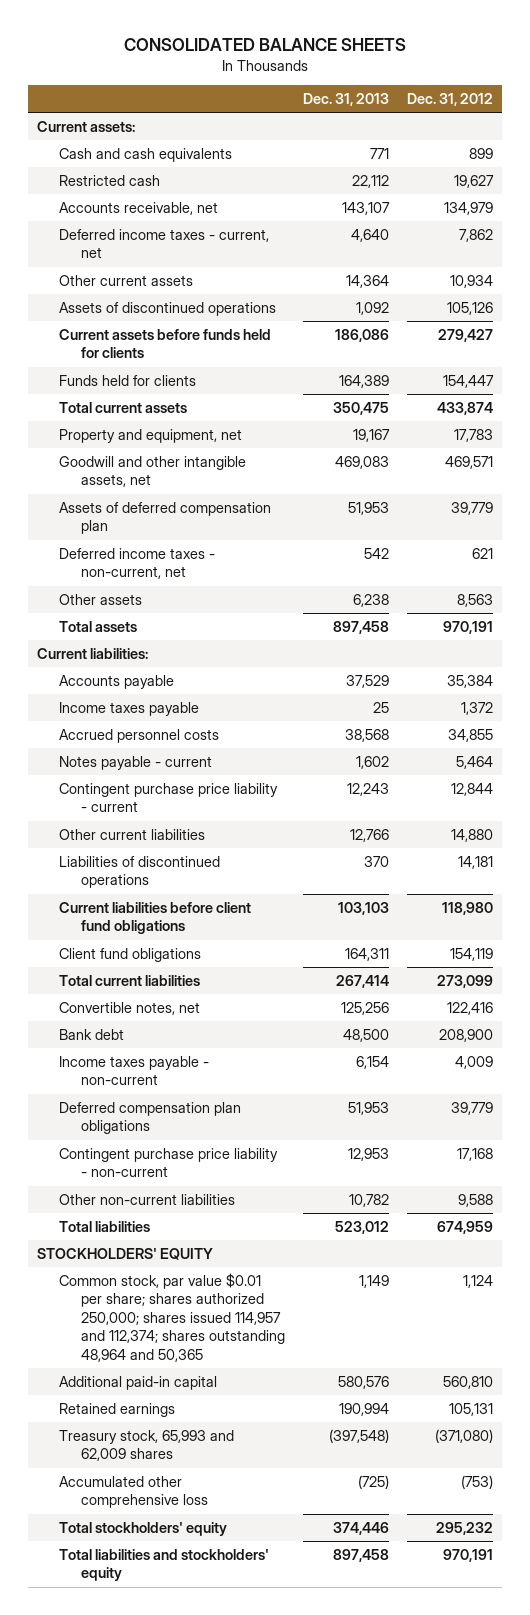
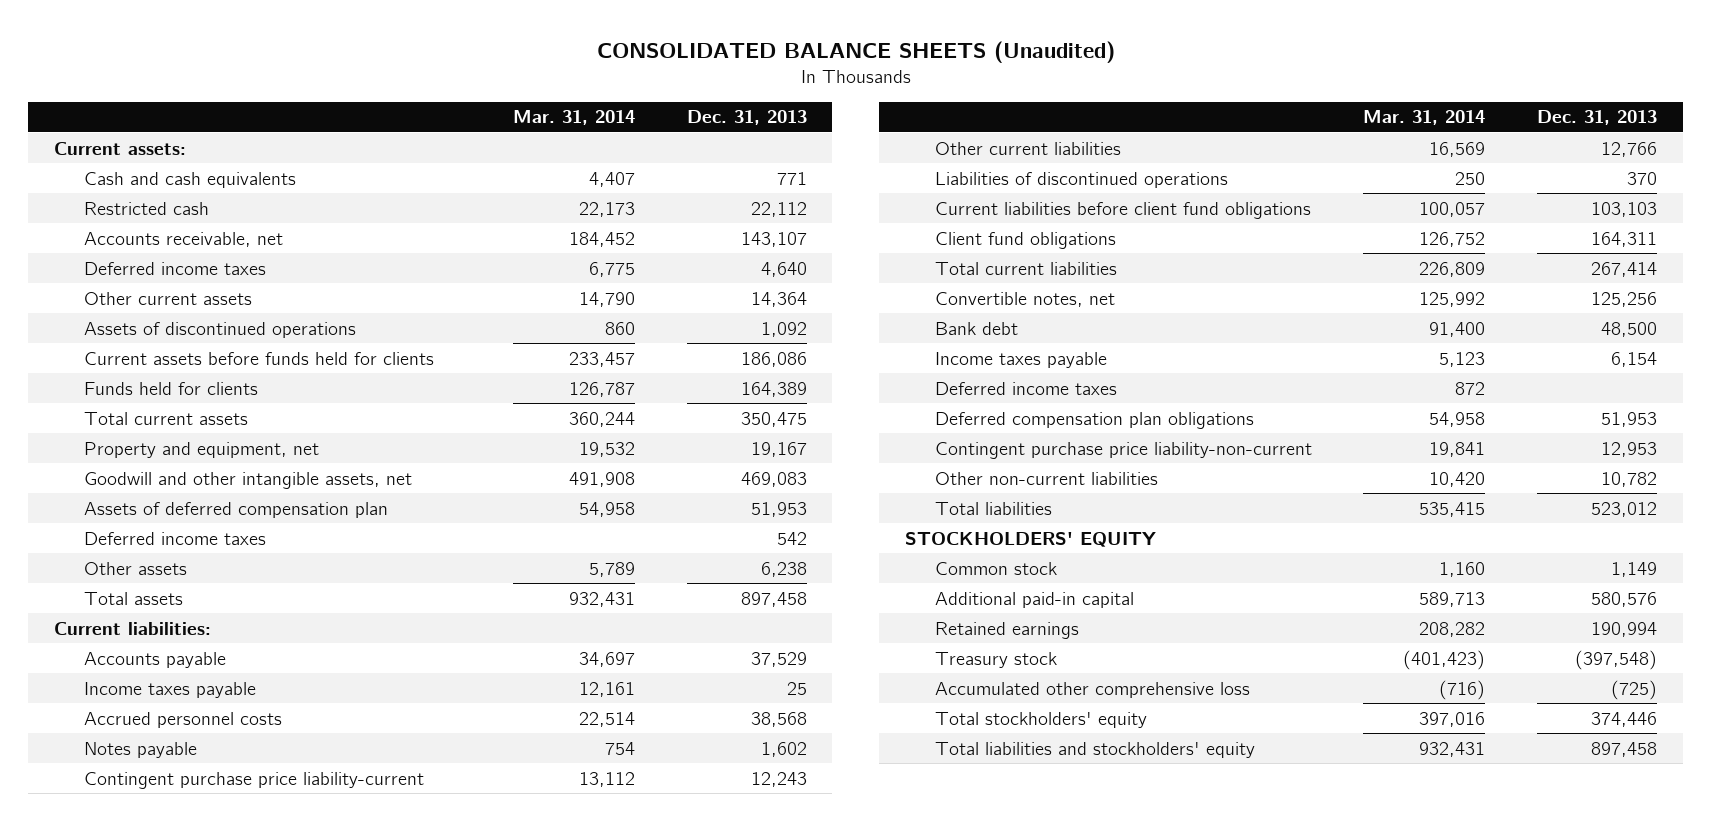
[123,37,406,51] CONSOLIDATED BALANCE SHEETS -> [596,40,1115,63] CONSOLIDATED BALANCE SHEETS (Unaudited)
[407,93,494,107] Dec. 31, 2012 -> none
none -> [512,110,635,126] Mar. 31, 2014
[58,228,269,259] Deferred income taxes - current, net -> [83,261,266,275] Deferred income taxes
[58,547,215,580] Deferred income taxes - non-current, net -> [83,531,266,545] Deferred income taxes
[58,755,212,770] Notes payable - current -> [83,741,197,758] Notes payable
[58,782,278,813] Contingent purchase price liability - current -> [83,771,424,789] Contingent purchase price liability-current
[58,1055,209,1086] Income taxes payable - non-current -> [934,351,1107,368] Income taxes payable
none -> [934,381,1117,395] Deferred income taxes
[58,1147,278,1178] Contingent purchase price liability - non-current -> [934,441,1312,459] Contingent purchase price liability-non-current
[58,1272,285,1362] Common stock, par value $0.01 per share; shares authorized 250,000; shares issued 114,957 and 112,374; shares outstanding 48,964 and 50,365 -> [934,561,1057,575] Common stock
[58,1429,234,1462] Treasury stock, 65,993 and 62,009 shares -> [934,651,1057,668] Treasury stock

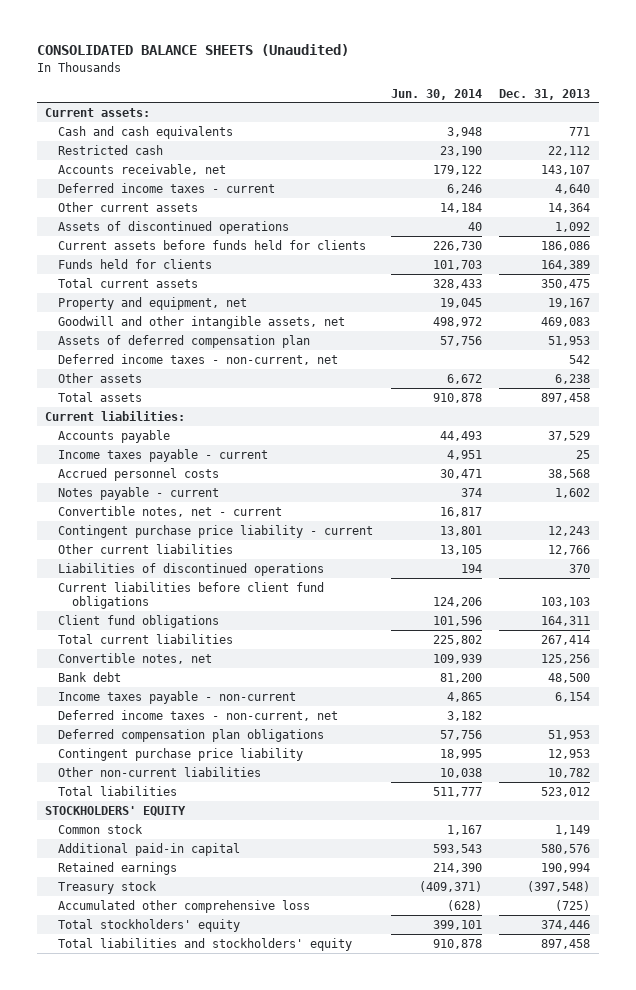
[512,110,635,126] Mar. 31, 2014 -> none
none -> [390,88,482,100] Jun. 30, 2014
[83,261,266,275] Deferred income taxes -> [58,182,276,193] Deferred income taxes - current
[83,531,266,545] Deferred income taxes -> [58,353,339,365] Deferred income taxes - non-current, net
[83,681,256,698] Income taxes payable -> [58,448,269,462] Income taxes payable - current
[83,741,197,758] Notes payable -> [58,486,220,500] Notes payable - current
none -> [58,505,283,517] Convertible notes, net - current
[83,771,424,789] Contingent purchase price liability-current -> [58,524,374,538] Contingent purchase price liability - current
[934,351,1107,368] Income taxes payable -> [58,690,297,704] Income taxes payable - non-current
[934,381,1117,395] Deferred income taxes -> [58,709,339,721] Deferred income taxes - non-current, net
[934,441,1312,459] Contingent purchase price liability-non-current -> [58,747,304,761] Contingent purchase price liability

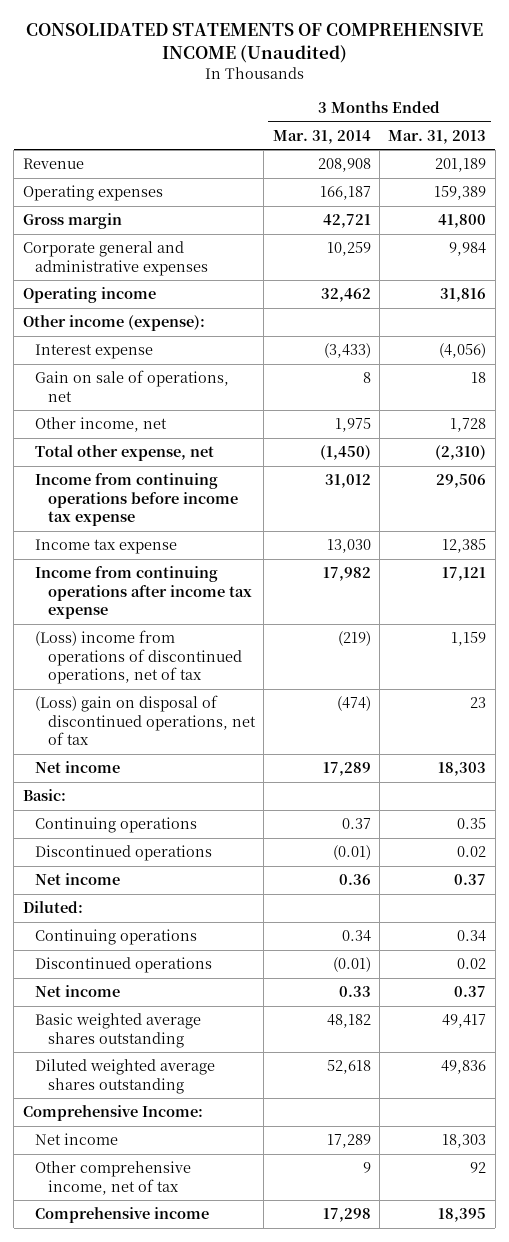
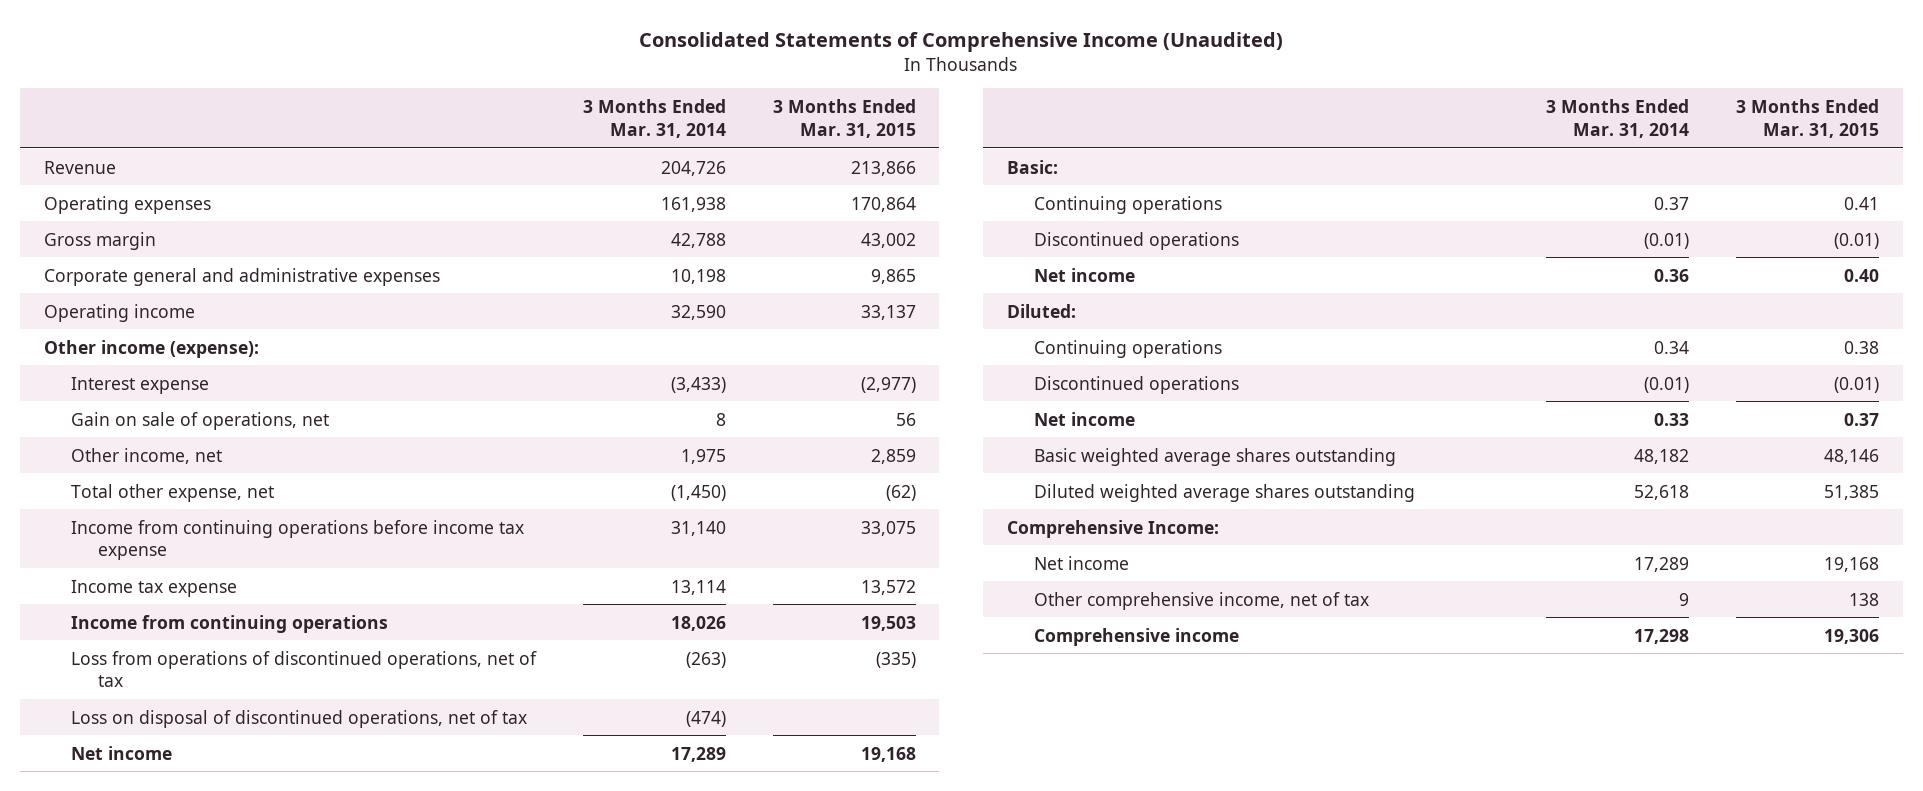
[25,23,483,64] CONSOLIDATED STATEMENTS OF COMPREHENSIVE INCOME (Unaudited) -> [639,32,1284,53] Consolidated Statements of Comprehensive Income (Unaudited)
[388,129,487,144] Mar. 31, 2013 -> none
none -> [772,99,916,138] 3 Months Ended Mar. 31, 2015
[317,158,371,173] 208,908 -> [660,160,726,176] 204,726
[319,186,371,201] 166,187 -> [660,196,726,212] 161,938
[322,214,371,229] 42,721 -> [670,232,726,248] 42,788
[326,242,371,257] 10,259 -> [670,268,726,284] 10,198
[320,288,371,303] 32,462 -> [670,304,726,320] 32,590
[324,474,371,489] 31,012 -> [670,520,726,536] 31,140
[326,539,371,554] 13,030 -> [670,579,726,595] 13,114
[35,566,252,619] Income from continuing operations after income tax expense -> [70,614,388,633] Income from continuing operations
[322,567,371,582] 17,982 -> [670,615,726,631] 18,026
[35,630,242,684] (Loss) income from operations of discontinued operations, net of tax -> [70,650,537,688] Loss from operations of discontinued operations, net of tax
[337,631,371,647] (219) -> [685,651,726,668] (263)
[35,695,256,745] (Loss) gain on disposal of discontinued operations, net of tax -> [70,709,527,728] Loss on disposal of discontinued operations, net of tax

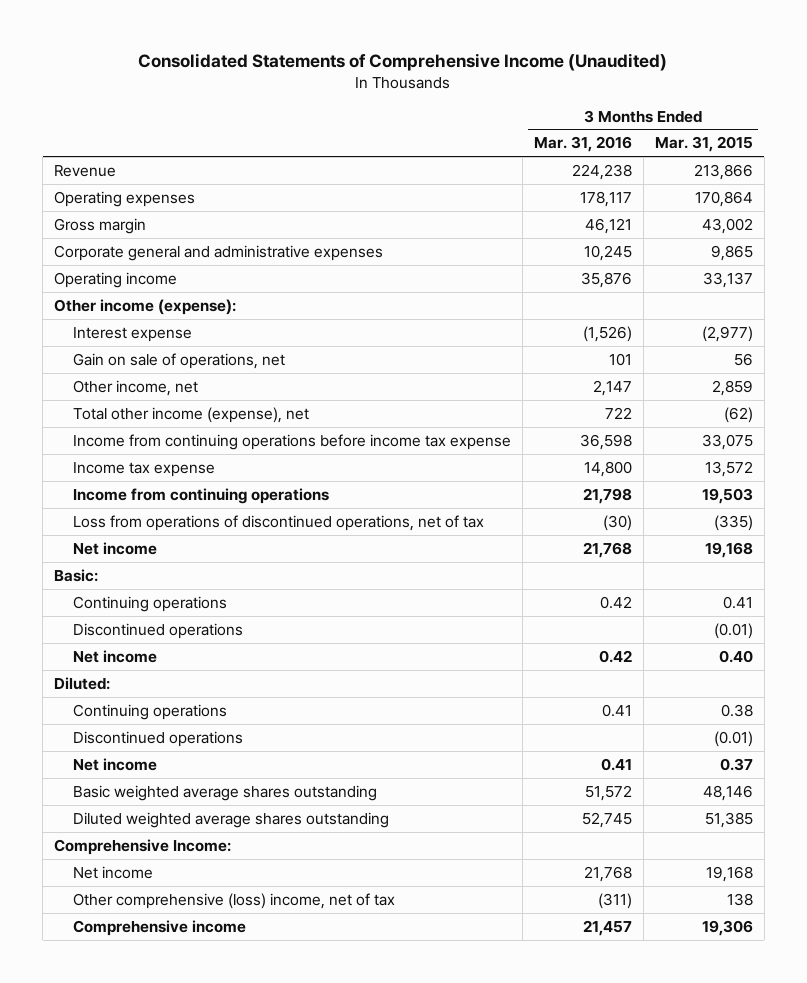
[582,99,726,138] 3 Months Ended Mar. 31, 2014 -> none
none -> [533,136,632,153] Mar. 31, 2016
[70,483,274,502] Total other expense, net -> [72,406,309,423] Total other income (expense), net
[70,709,527,728] Loss on disposal of discontinued operations, net of tax -> none
[1034,591,1370,610] Other comprehensive income, net of tax -> [72,892,395,909] Other comprehensive (loss) income, net of tax

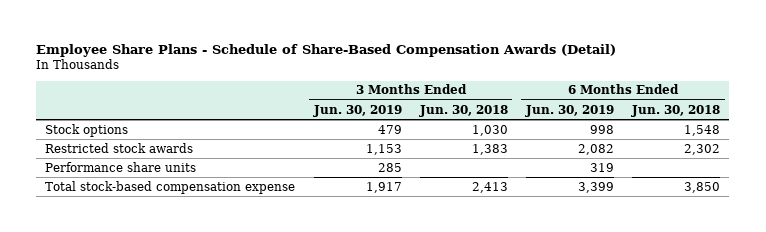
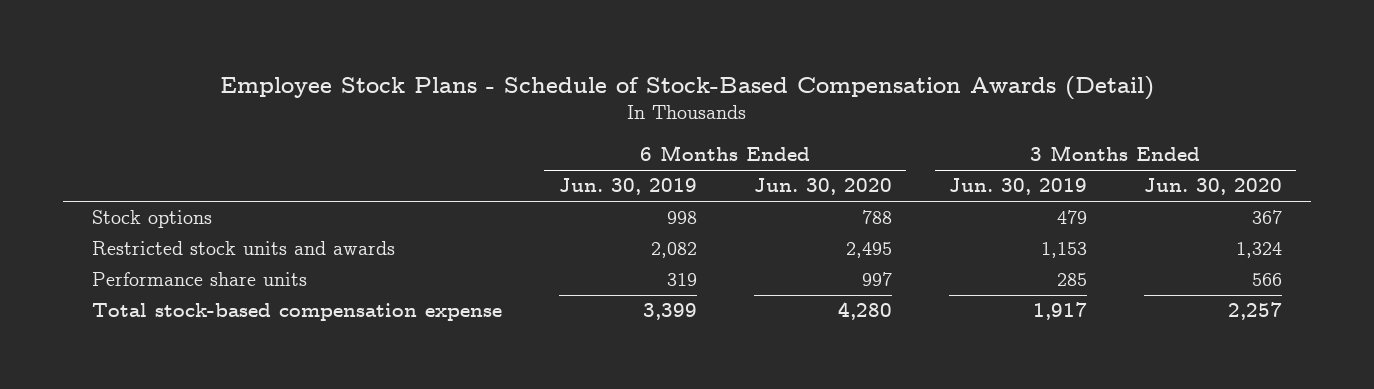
[36,43,617,57] Employee Share Plans - Schedule of Share-Based Compensation Awards (Detail) -> [219,76,1154,101] Employee Stock Plans - Schedule of Stock-Based Compensation Awards (Detail)
[418,104,508,117] Jun. 30, 2018 -> none
[631,104,721,117] Jun. 30, 2018 -> none
none -> [753,178,892,196] Jun. 30, 2020
none -> [1144,178,1283,196] Jun. 30, 2020
[45,142,194,153] Restricted stock awards -> [91,241,395,256] Restricted stock units and awards

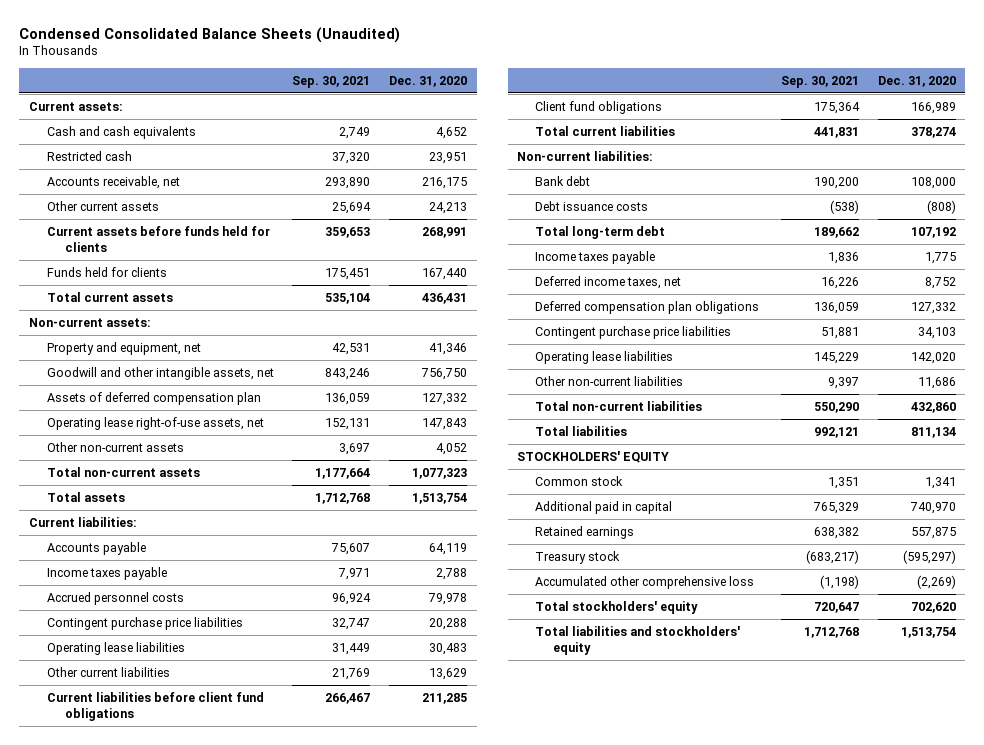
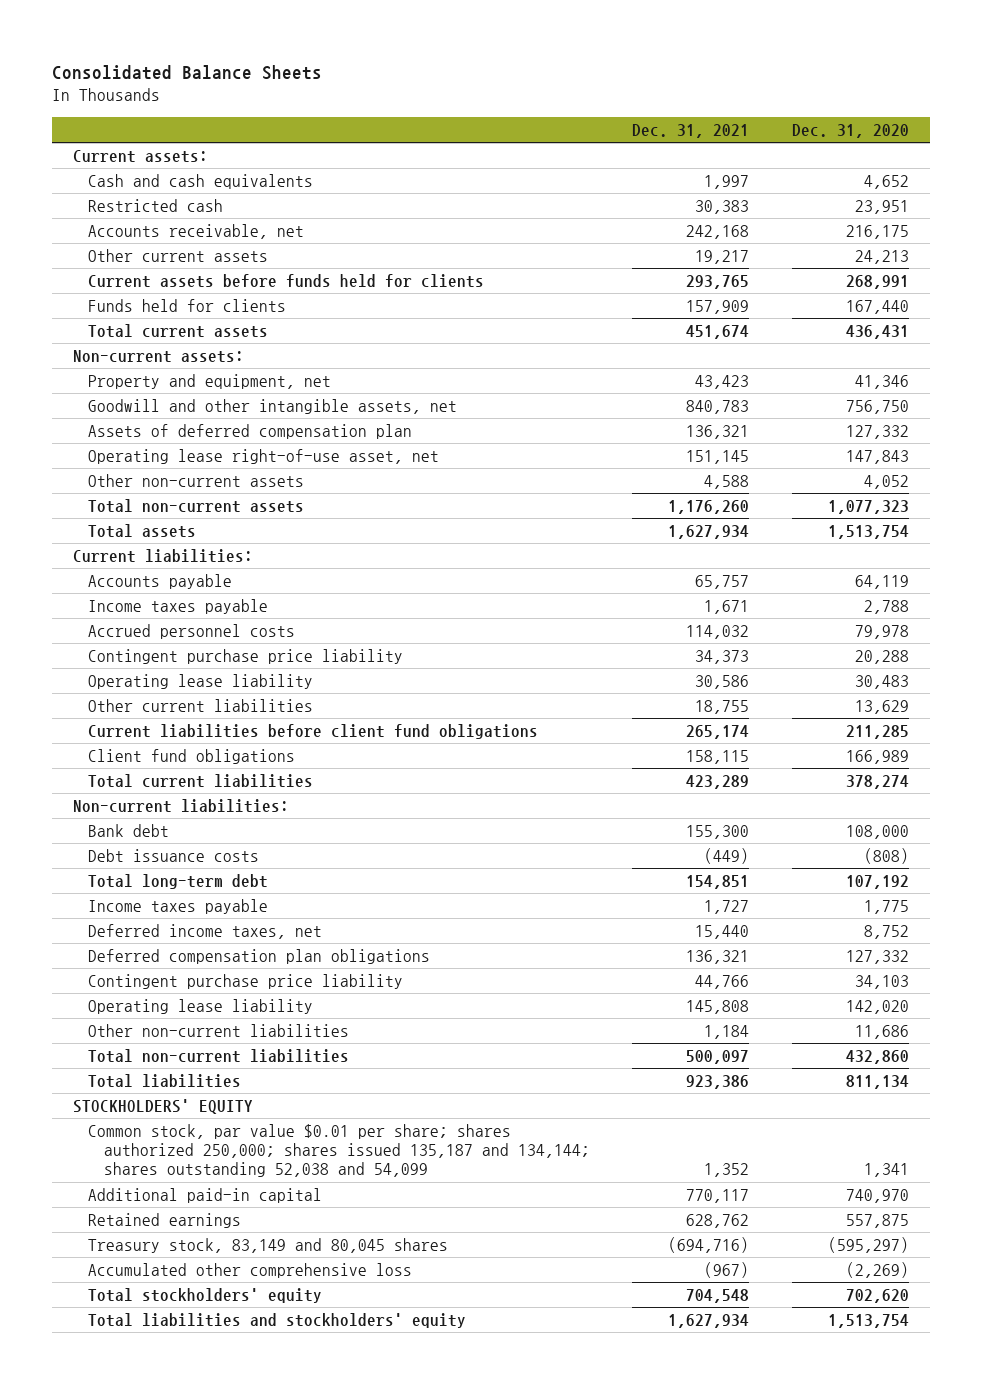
[19,26,401,43] Condensed Consolidated Balance Sheets (Unaudited) -> [51,64,322,80] Consolidated Balance Sheets
[292,75,371,88] Sep. 30, 2021 -> none
none -> [632,123,750,138] Dec. 31, 2021
[46,416,264,430] Operating lease right-of-use assets, net -> [88,449,440,465] Operating lease right-of-use asset, net
[46,616,243,630] Contingent purchase price liabilities -> [88,649,404,665] Contingent purchase price liability
[46,641,185,655] Operating lease liabilities -> [88,674,314,690] Operating lease liability
[535,325,732,339] Contingent purchase price liabilities -> [88,974,404,990] Contingent purchase price liability
[535,350,674,364] Operating lease liabilities -> [88,999,314,1015] Operating lease liability
[535,475,624,486] Common stock -> [88,1124,590,1178] Common stock, par value $0.01 per share; shares authorized 250,000; shares issued 135,187 and 134,144; shares outstanding 52,038 and 54,099
[535,500,673,514] Additional paid in capital -> [88,1188,323,1204] Additional paid-in capital
[535,550,621,564] Treasury stock -> [88,1238,449,1254] Treasury stock, 83,149 and 80,045 shares

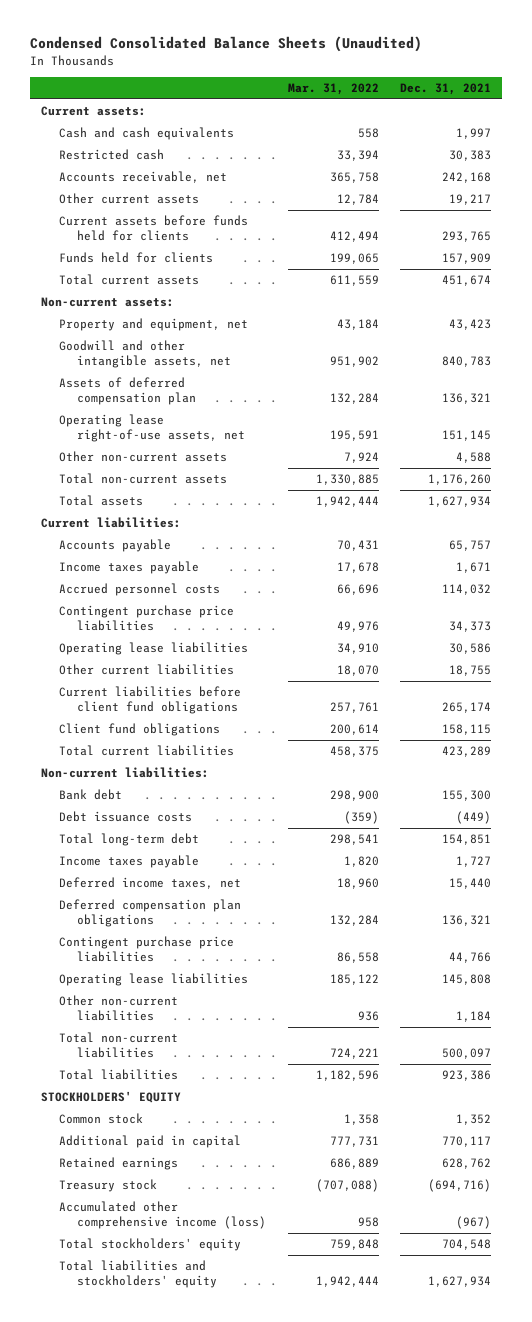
[51,64,322,80] Consolidated Balance Sheets -> [29,36,422,53] Condensed Consolidated Balance Sheets (Unaudited)
[791,123,909,138] Dec. 31, 2020 -> none
none -> [287,82,379,95] Mar. 31, 2022
[88,449,440,465] Operating lease right-of-use asset, net -> [58,414,246,443] Operating lease right-of-use assets, net
[88,649,404,665] Contingent purchase price liability -> [58,605,234,632] Contingent purchase price liabilities
[88,674,314,690] Operating lease liability -> [58,642,248,656] Operating lease liabilities
[88,974,404,990] Contingent purchase price liability -> [58,936,234,963] Contingent purchase price liabilities
[88,999,314,1015] Operating lease liability -> [58,973,248,987] Operating lease liabilities
[88,1124,590,1178] Common stock, par value $0.01 per share; shares authorized 250,000; shares issued 135,187 and 134,144; shares outstanding 52,038 and 54,099 -> [58,1113,143,1125] Common stock
[88,1188,323,1204] Additional paid-in capital -> [58,1135,241,1149] Additional paid in capital
[88,1238,449,1254] Treasury stock, 83,149 and 80,045 shares -> [58,1179,157,1193] Treasury stock
[88,1263,413,1279] Accumulated other comprehensive loss -> [58,1201,267,1230] Accumulated other comprehensive income (loss)

